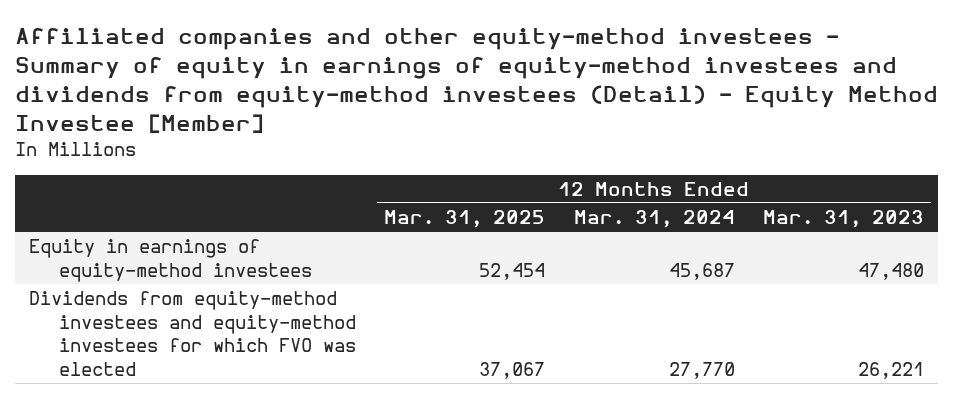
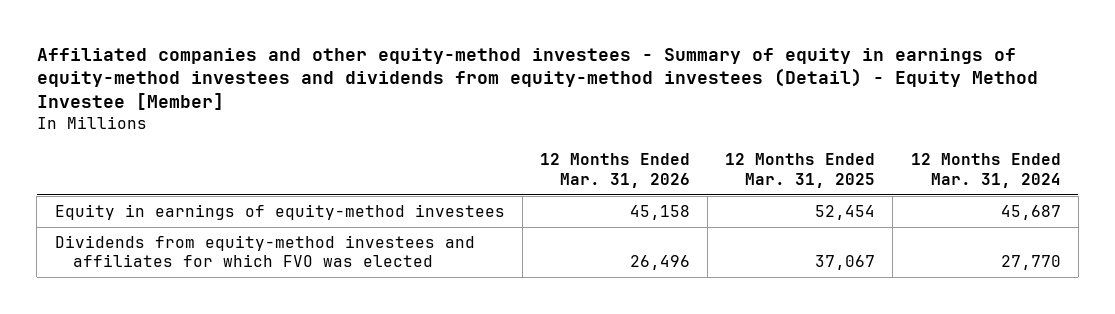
[763,210,925,229] Mar. 31, 2023 -> none
none -> [539,153,690,188] 12 Months Ended Mar. 31, 2026
[29,291,356,376] Dividends from equity-method investees and equity-method investees for which FVO was elected -> [54,235,475,268] Dividends from equity-method investees and affiliates for which FVO was elected

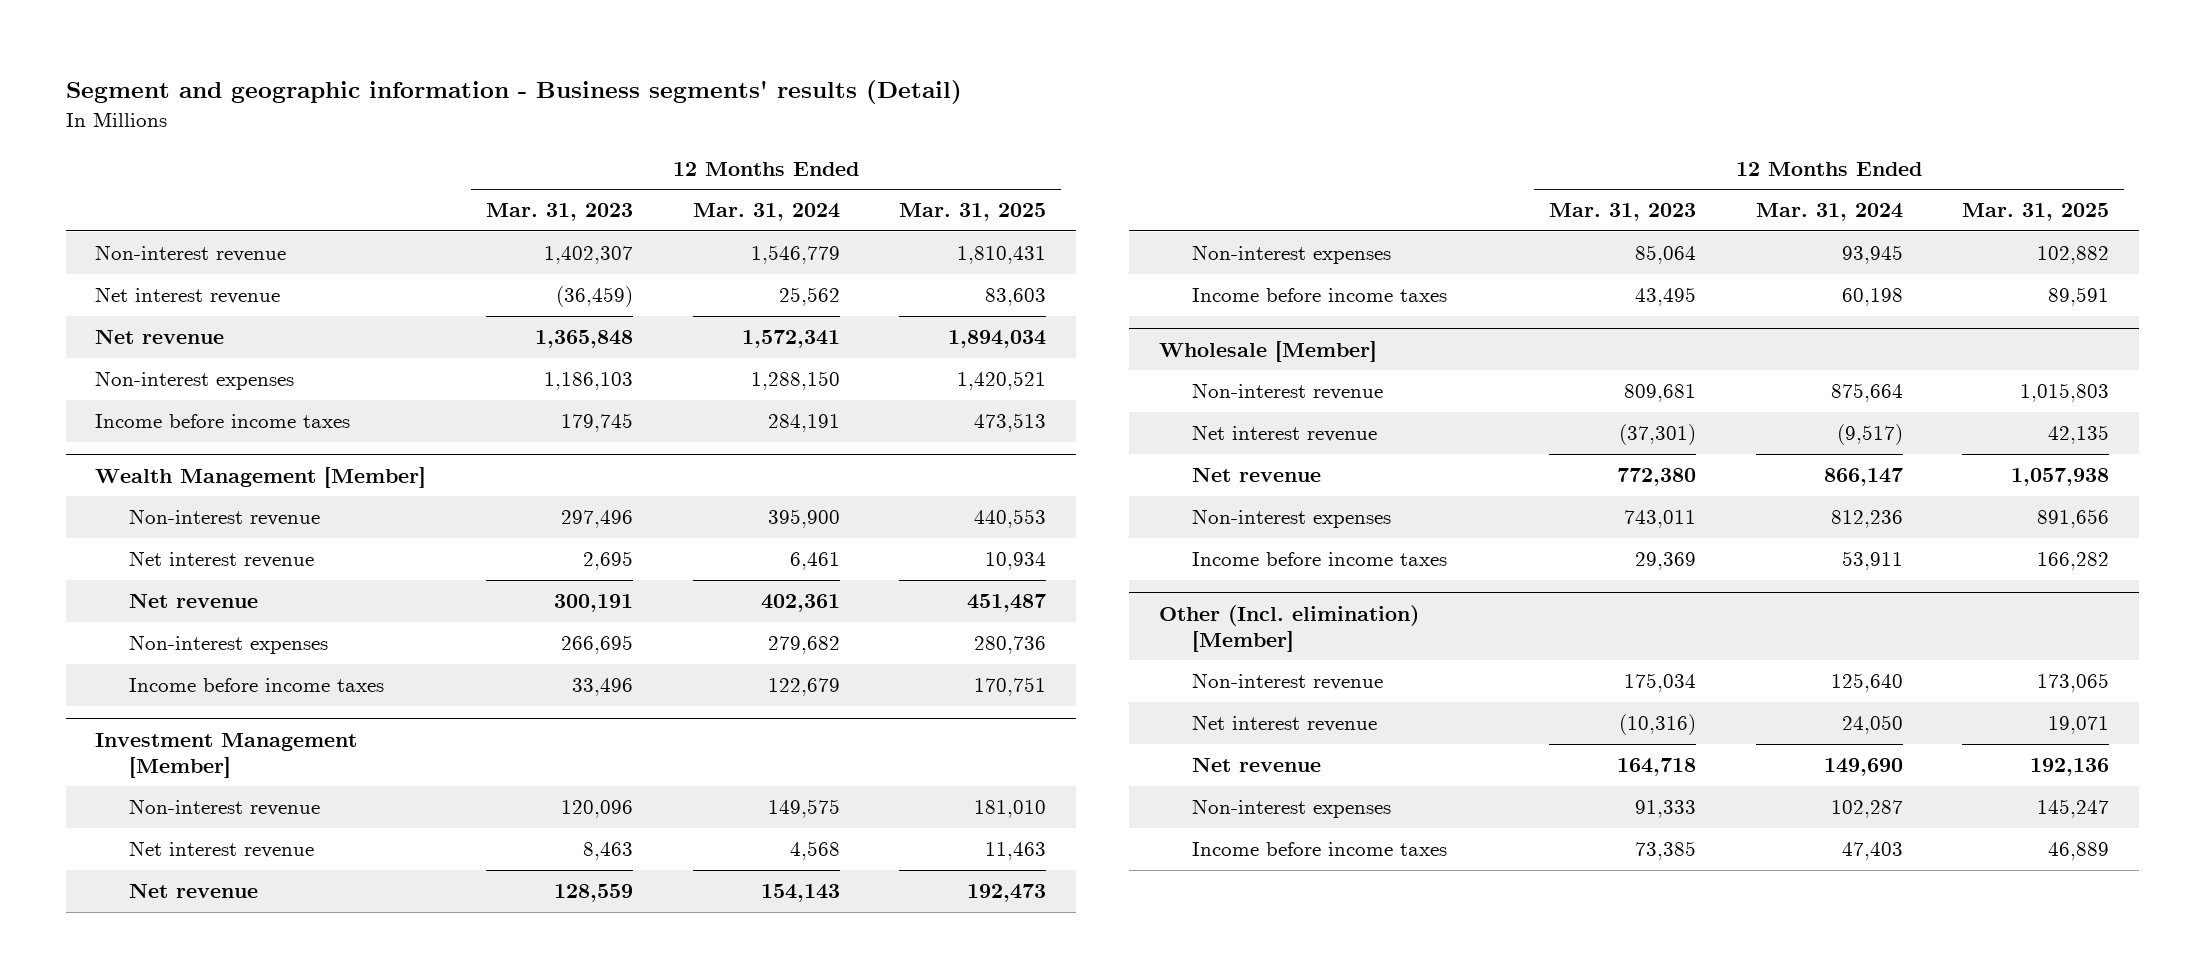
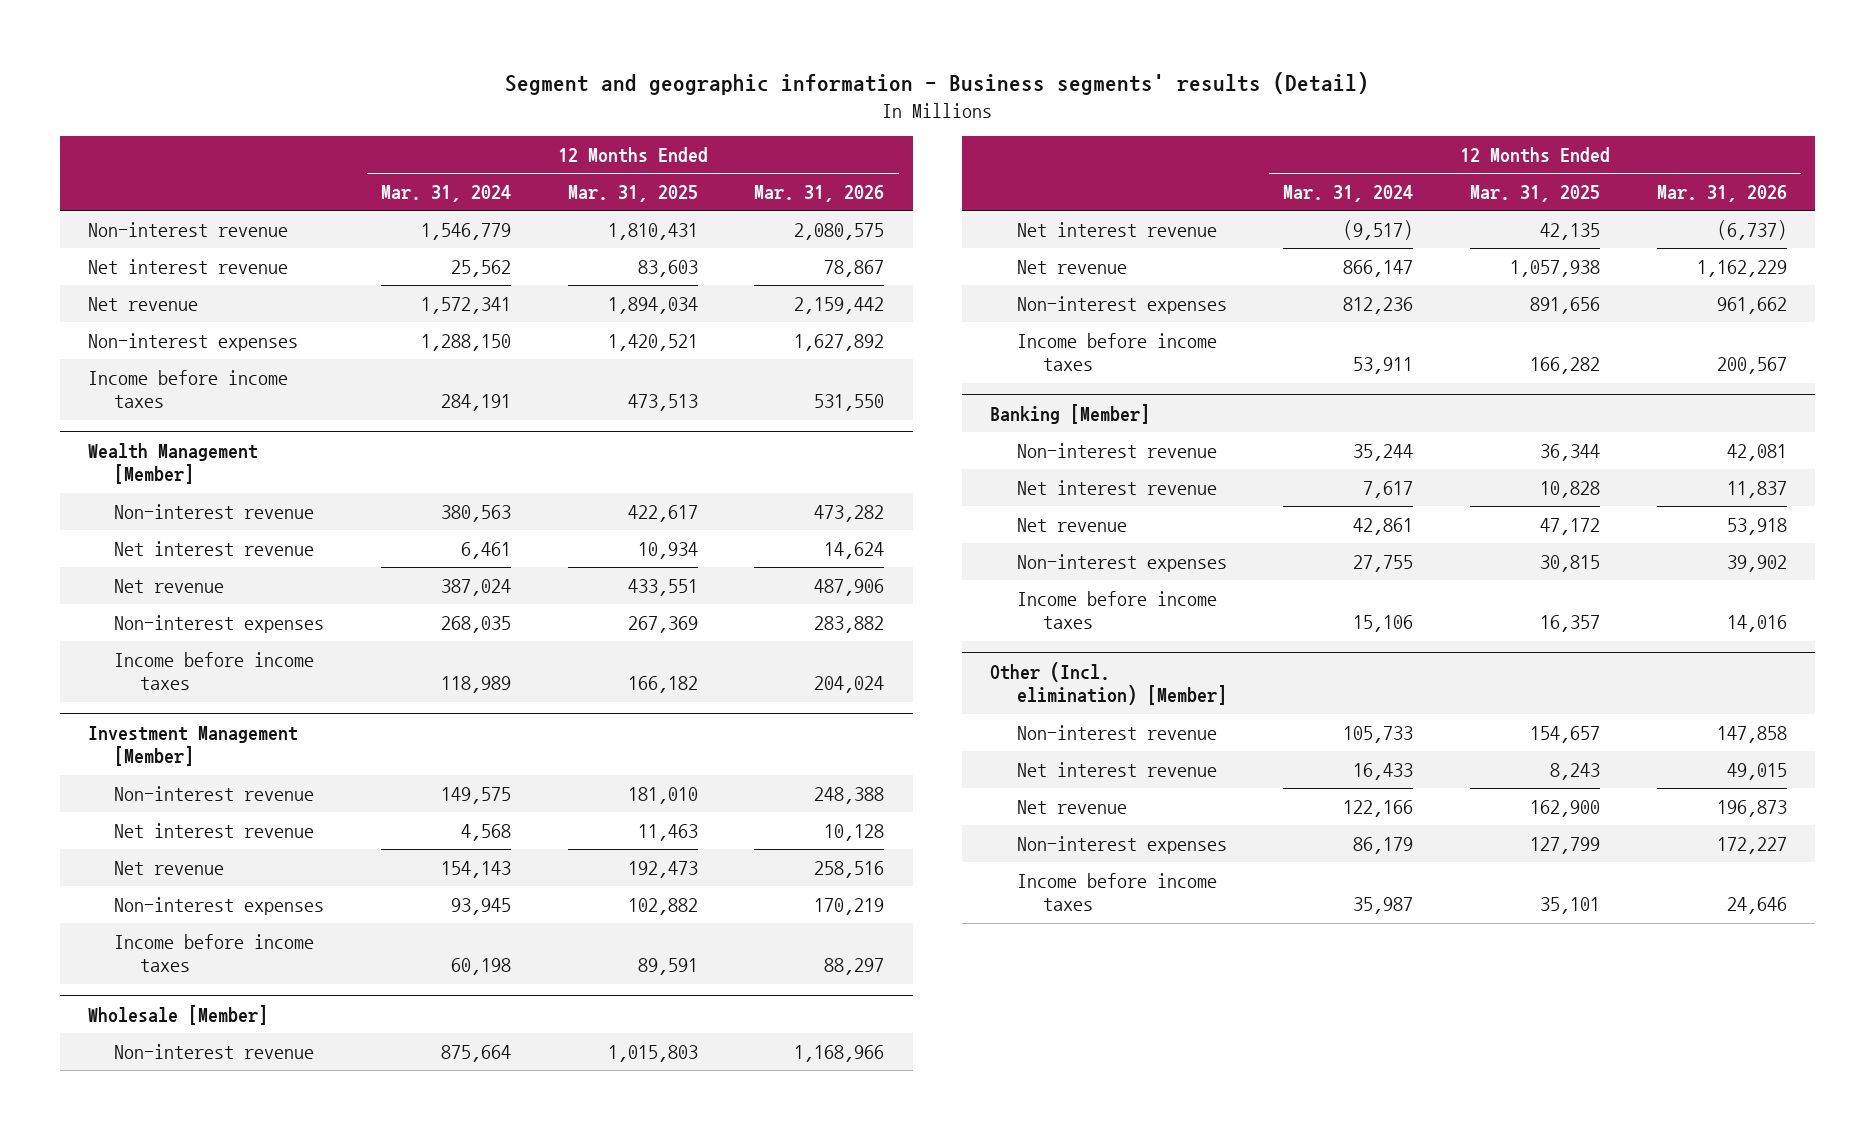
[486,203,634,222] Mar. 31, 2023 -> none
none -> [754,185,885,203] Mar. 31, 2026
[767,509,840,529] 395,900 -> [440,504,511,522] 380,563
[974,509,1047,529] 440,553 -> [627,504,698,522] 422,617
[760,594,840,613] 402,361 -> [440,578,511,596] 387,024
[967,594,1047,613] 451,487 -> [627,578,698,596] 433,551
[767,636,840,655] 279,682 -> [440,615,511,633] 268,035
[974,636,1047,655] 280,736 -> [627,615,698,633] 267,369
[767,678,840,697] 122,679 -> [440,676,511,694] 118,989
[974,677,1047,697] 170,751 -> [627,676,698,694] 166,182
none -> [990,403,1151,424] Banking [Member]
none -> [1016,442,1217,458] Non-interest revenue
none -> [1016,479,1217,495] Net interest revenue
none -> [1016,517,1127,532] Net revenue
none -> [1016,553,1227,572] Non-interest expenses
none -> [1016,590,1217,630] Income before income taxes
[1830,673,1903,693] 125,640 -> [1343,725,1414,743] 105,733
[2037,673,2110,693] 173,065 -> [1530,725,1601,743] 154,657
[1841,715,1903,735] 24,050 -> [1353,762,1414,780] 16,433
[2048,716,2110,735] 19,071 -> [1550,762,1601,780] 8,243
[1823,758,1903,777] 149,690 -> [1343,799,1414,817] 122,166
[2030,758,2110,777] 192,136 -> [1530,799,1601,817] 162,900
[1830,800,1903,819] 102,287 -> [1353,836,1414,854] 86,179
[2037,799,2110,819] 145,247 -> [1530,836,1601,854] 127,799
[1841,842,1903,861] 47,403 -> [1353,897,1414,915] 35,987
[2048,842,2110,861] 46,889 -> [1540,897,1601,915] 35,101

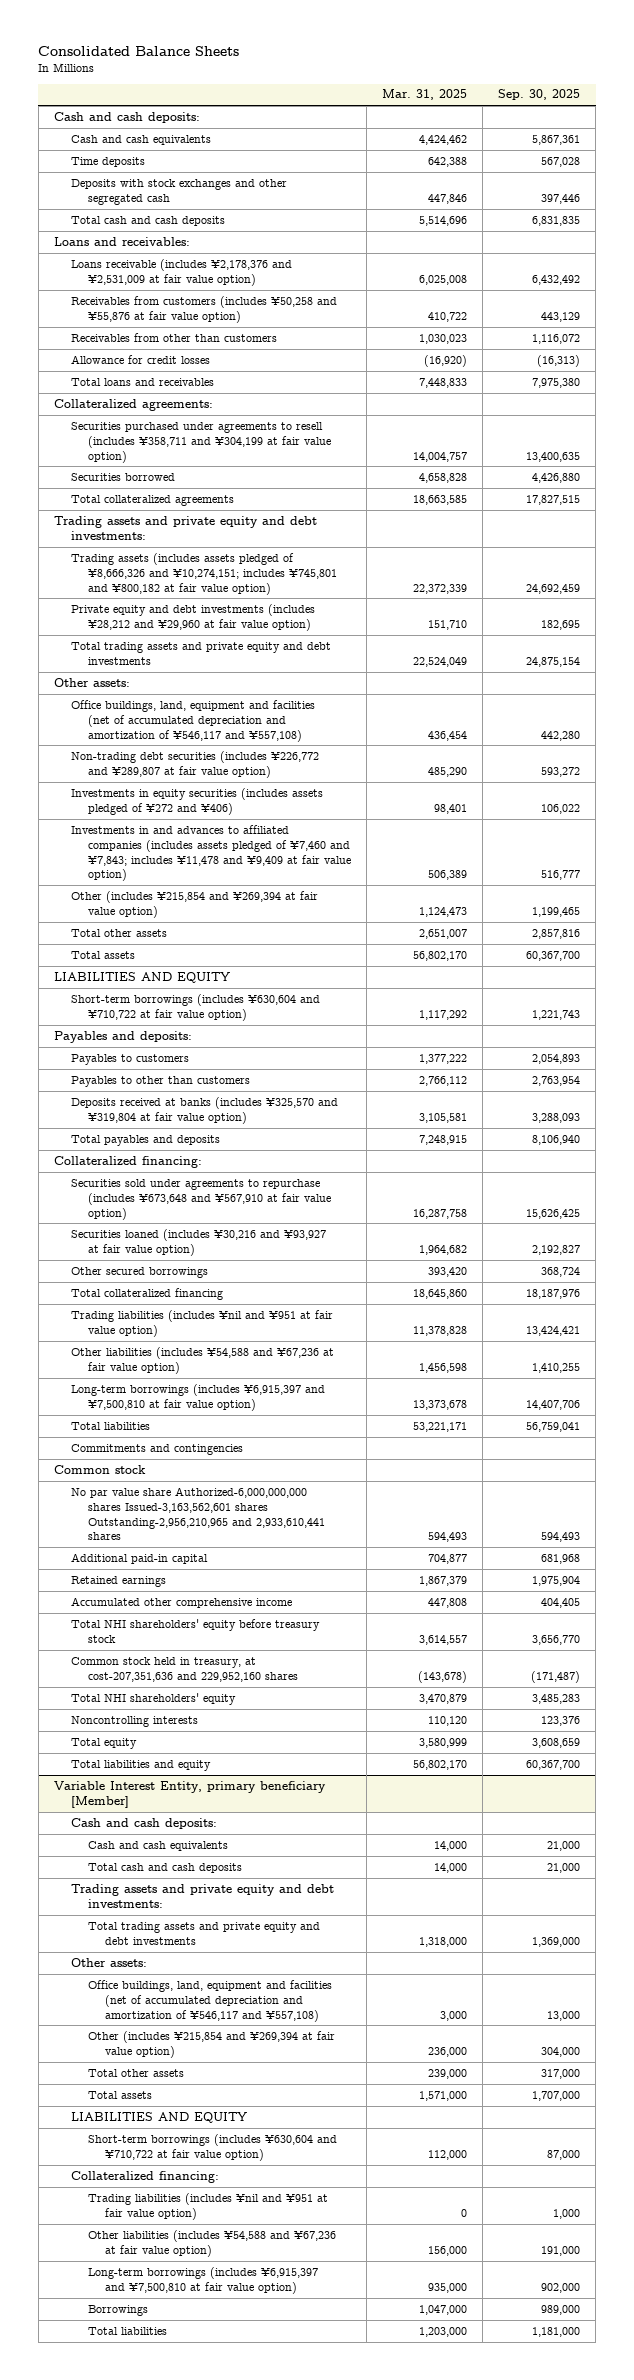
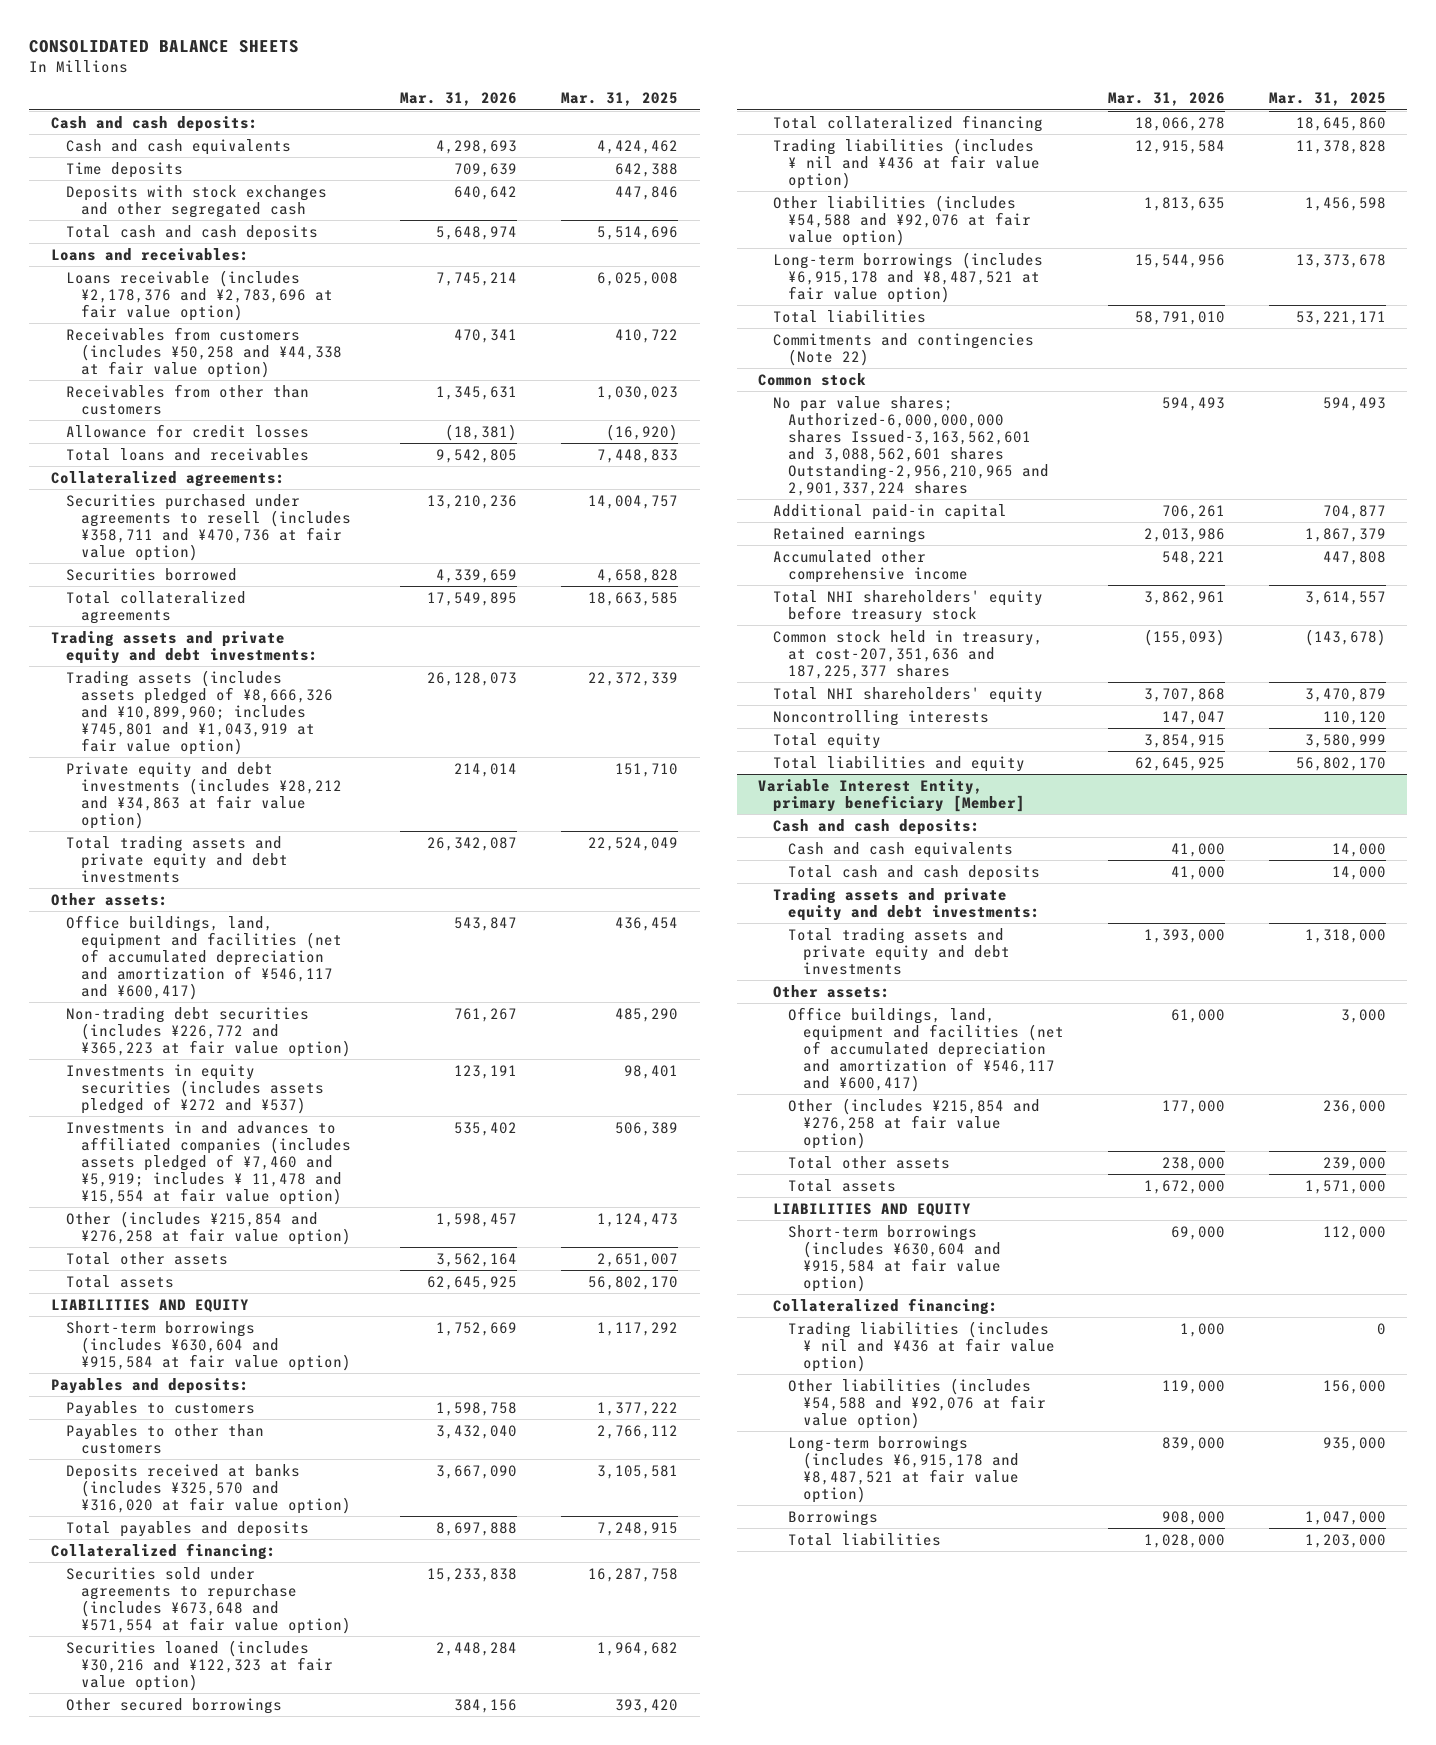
[38,46,240,57] Consolidated Balance Sheets -> [28,39,299,53] CONSOLIDATED BALANCE SHEETS
[498,89,581,101] Sep. 30, 2025 -> none
none -> [400,92,518,107] Mar. 31, 2026
[70,258,292,286] Loans receivable (includes ¥2,178,376 and ¥2,531,009 at fair value option) -> [65,269,333,321] Loans receivable (includes ¥2,178,376 and ¥2,783,696 at fair value option)
[70,295,337,323] Receivables from customers (includes ¥50,258 and ¥55,876 at fair value option) -> [65,326,342,378] Receivables from customers (includes ¥50,258 and ¥44,338 at fair value option)
[70,421,332,463] Securities purchased under agreements to resell (includes ¥358,711 and ¥304,199 at fair value option) -> [65,493,351,561] Securities purchased under agreements to resell (includes ¥358,711 and ¥470,736 at fair value option)
[70,552,338,595] Trading assets (includes assets pledged of ¥8,666,326 and ¥10,274,151; includes ¥745,801 and ¥800,182 at fair value option) -> [65,669,333,755] Trading assets (includes assets pledged of ¥8,666,326 and ¥10,899,960; includes ¥745,801 and ¥1,043,919 at fair value option)
[70,603,315,631] Private equity and debt investments (includes ¥28,212 and ¥29,960 at fair value option) -> [65,761,342,829] Private equity and debt investments (includes ¥28,212 and ¥34,863 at fair value option)
[70,699,315,742] Office buildings, land, equipment and facilities (net of accumulated depreciation and amortization of ¥546,117 and ¥557,108) -> [65,914,342,1000] Office buildings, land, equipment and facilities (net of accumulated depreciation and amortization of ¥546,117 and ¥600,417)
[70,750,319,778] Non-trading debt securities (includes ¥226,772 and ¥289,807 at fair value option) -> [65,1006,351,1057] Non-trading debt securities (includes ¥226,772 and ¥365,223 at fair value option)
[70,787,323,815] Investments in equity securities (includes assets pledged of ¥272 and ¥406) -> [65,1063,324,1114] Investments in equity securities (includes assets pledged of ¥272 and ¥537)
[70,824,352,882] Investments in and advances to affiliated companies (includes assets pledged of ¥7,460 and ¥7,843; includes ¥11,478 and ¥9,409 at fair value option) -> [65,1120,351,1205] Investments in and advances to affiliated companies (includes assets pledged of ¥7,460 and ¥5,919; includes ¥ 11,478 and ¥15,554 at fair value option)
[70,890,318,918] Other (includes ¥215,854 and ¥269,394 at fair value option) -> [65,1210,351,1245] Other (includes ¥215,854 and ¥276,258 at fair value option)
[70,993,320,1021] Short-term borrowings (includes ¥630,604 and ¥710,722 at fair value option) -> [65,1320,351,1371] Short-term borrowings (includes ¥630,604 and ¥915,584 at fair value option)
[70,1096,338,1124] Deposits received at banks (includes ¥325,570 and ¥319,804 at fair value option) -> [65,1463,351,1514] Deposits received at banks (includes ¥325,570 and ¥316,020 at fair value option)
[70,1178,332,1220] Securities sold under agreements to repurchase (includes ¥673,648 and ¥567,910 at fair value option) -> [65,1566,351,1634] Securities sold under agreements to repurchase (includes ¥673,648 and ¥571,554 at fair value option)
[70,1228,326,1256] Securities loaned (includes ¥30,216 and ¥93,927 at fair value option) -> [65,1639,333,1691] Securities loaned (includes ¥30,216 and ¥122,323 at fair value option)
[70,1309,333,1337] Trading liabilities (includes ¥nil and ¥951 at fair value option) -> [773,137,1041,189] Trading liabilities (includes ¥ nil and ¥436 at fair value option)
[70,1346,334,1374] Other liabilities (includes ¥54,588 and ¥67,236 at fair value option) -> [773,194,1032,246] Other liabilities (includes ¥54,588 and ¥92,076 at fair value option)
[70,1383,325,1411] Long-term borrowings (includes ¥6,915,397 and ¥7,500,810 at fair value option) -> [773,251,1044,303] Long-term borrowings (includes ¥6,915,178 and ¥8,487,521 at fair value option)
[70,1443,243,1455] Commitments and contingencies -> [773,332,1035,366] Commitments and contingencies (Note 22)
[70,1486,326,1541] No par value share Authorized-6,000,000,000 shares Issued-3,163,562,601 shares Outstanding-2,956,210,965 and 2,933,610,441 shares -> [773,395,1050,496] No par value shares; Authorized-6,000,000,000 shares Issued-3,163,562,601 and 3,088,562,601 shares Outstanding-2,956,210,965 and 2,901,337,224 shares
[70,1656,299,1682] Common stock held in treasury, at cost-207,351,636 and 229,952,160 shares -> [773,629,1044,679] Common stock held in treasury, at cost-207,351,636 and 187,225,377 shares
[88,1979,333,2022] Office buildings, land, equipment and facilities (net of accumulated depreciation and amortization of ¥546,117 and ¥557,108) -> [788,1006,1065,1092] Office buildings, land, equipment and facilities (net of accumulated depreciation and amortization of ¥546,117 and ¥600,417)
[88,2030,336,2058] Other (includes ¥215,854 and ¥269,394 at fair value option) -> [788,1097,1041,1149] Other (includes ¥215,854 and ¥276,258 at fair value option)
[88,2133,338,2161] Short-term borrowings (includes ¥630,604 and ¥710,722 at fair value option) -> [788,1224,1002,1292] Short-term borrowings (includes ¥630,604 and ¥915,584 at fair value option)
[88,2192,329,2220] Trading liabilities (includes ¥nil and ¥951 at fair value option) -> [788,1320,1056,1372] Trading liabilities (includes ¥ nil and ¥436 at fair value option)
[88,2229,337,2257] Other liabilities (includes ¥54,588 and ¥67,236 at fair value option) -> [788,1377,1047,1429] Other liabilities (includes ¥54,588 and ¥92,076 at fair value option)
[88,2266,319,2294] Long-term borrowings (includes ¥6,915,397 and ¥7,500,810 at fair value option) -> [788,1435,1020,1503] Long-term borrowings (includes ¥6,915,178 and ¥8,487,521 at fair value option)

